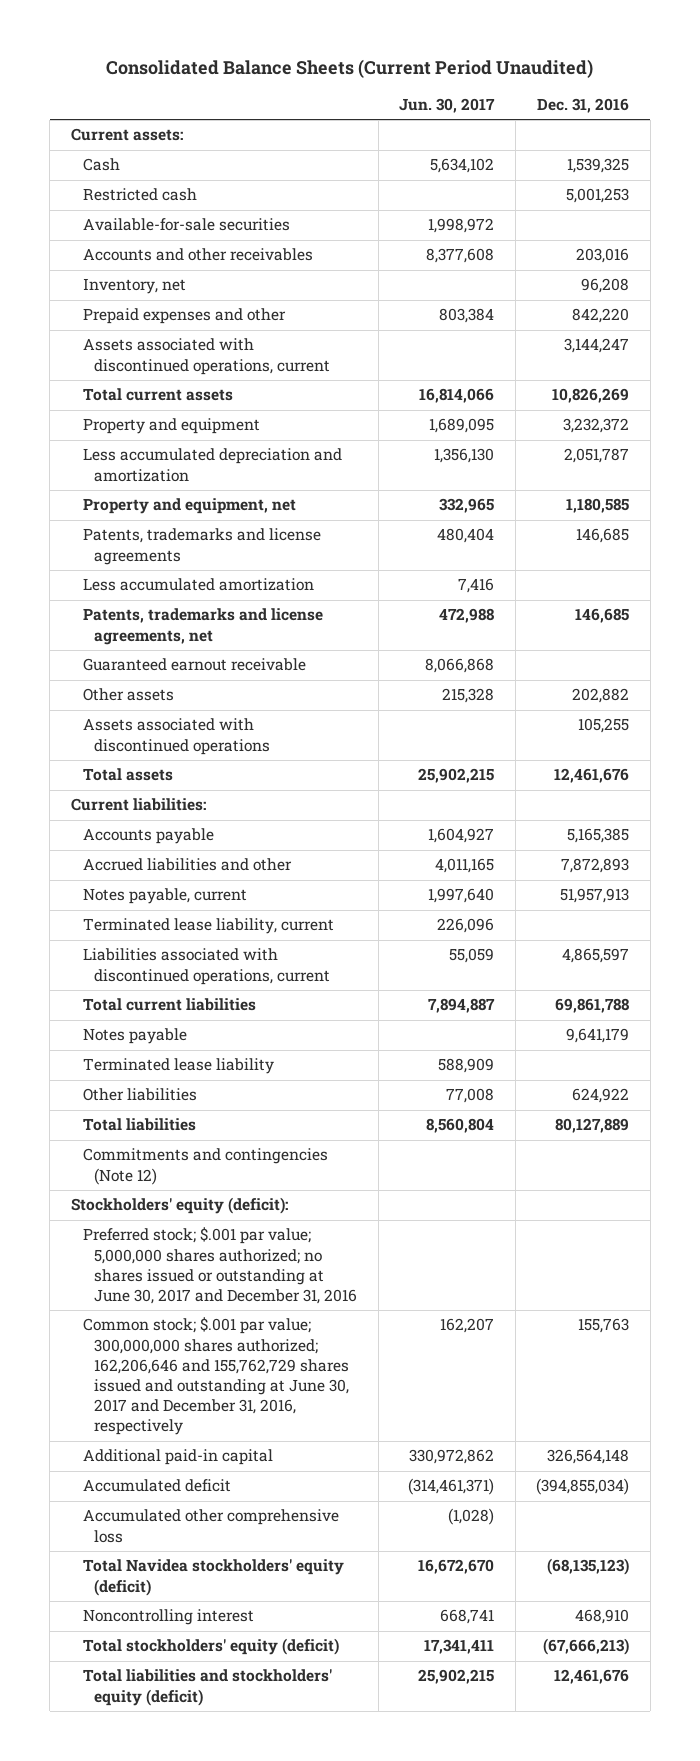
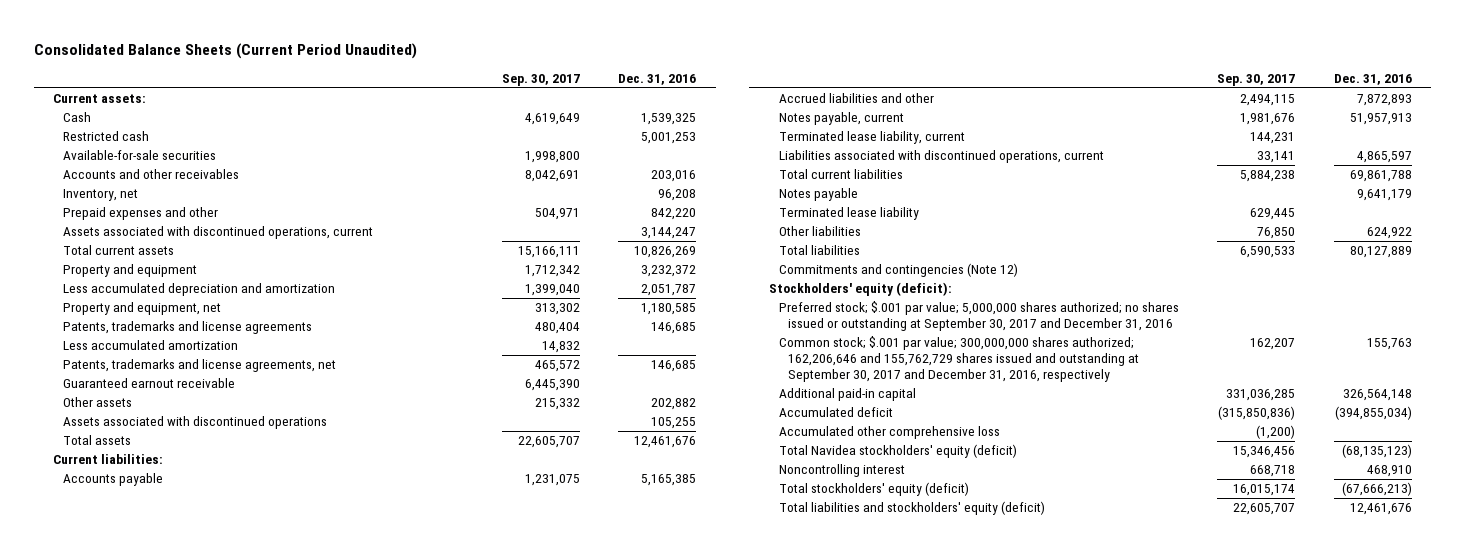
[399,98,496,114] Jun. 30, 2017 -> none
none -> [501,73,580,86] Sep. 30, 2017
[82,1227,358,1304] Preferred stock; $.001 par value; 5,000,000 shares authorized; no shares issued or outstanding at June 30, 2017 and December 31, 2016 -> [778,301,1179,332] Preferred stock; $.001 par value; 5,000,000 shares authorized; no shares issued or outstanding at September 30, 2017 and December 31, 2016
[82,1317,350,1436] Common stock; $.001 par value; 300,000,000 shares authorized; 162,206,646 and 155,762,729 shares issued and outstanding at June 30, 2017 and December 31, 2016, respectively -> [778,336,1140,383] Common stock; $.001 par value; 300,000,000 shares authorized; 162,206,646 and 155,762,729 shares issued and outstanding at September 30, 2017 and December 31, 2016, respectively

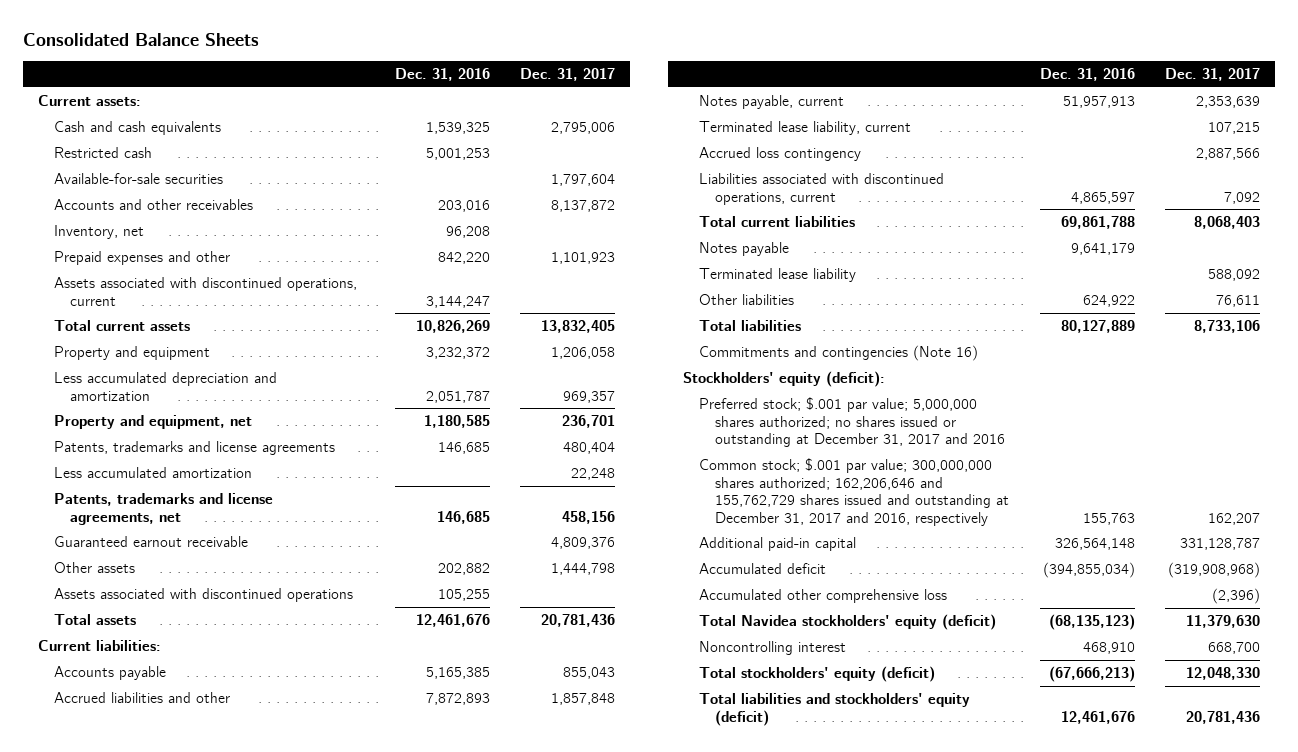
[33,42,417,59] Consolidated Balance Sheets (Current Period Unaudited) -> [22,33,259,47] Consolidated Balance Sheets
[501,73,580,86] Sep. 30, 2017 -> none
none -> [520,68,616,82] Dec. 31, 2017
[63,112,92,123] Cash -> [54,121,222,136] Cash and cash equivalents
none -> [699,147,862,162] Accrued loss contingency
[778,263,1018,278] Commitments and contingencies (Note 12) -> [699,345,979,362] Commitments and contingencies (Note 16)
[778,301,1179,332] Preferred stock; $.001 par value; 5,000,000 shares authorized; no shares issued or outstanding at September 30, 2017 and December 31, 2016 -> [699,397,1006,448] Preferred stock; $.001 par value; 5,000,000 shares authorized; no shares issued or outstanding at December 31, 2017 and 2016
[778,336,1140,383] Common stock; $.001 par value; 300,000,000 shares authorized; 162,206,646 and 155,762,729 shares issued and outstanding at September 30, 2017 and December 31, 2016, respectively -> [699,458,1010,526] Common stock; $.001 par value; 300,000,000 shares authorized; 162,206,646 and 155,762,729 shares issued and outstanding at December 31, 2017 and 2016, respectively

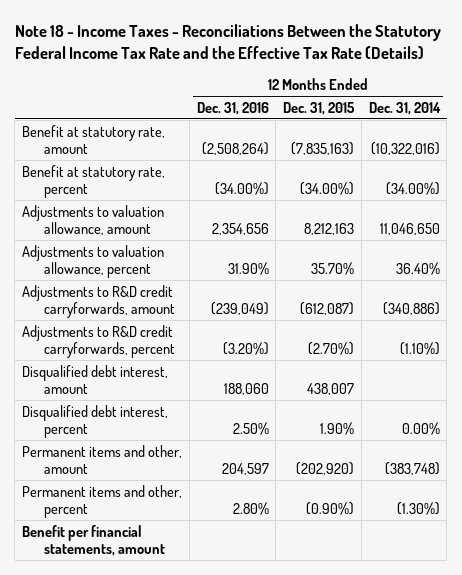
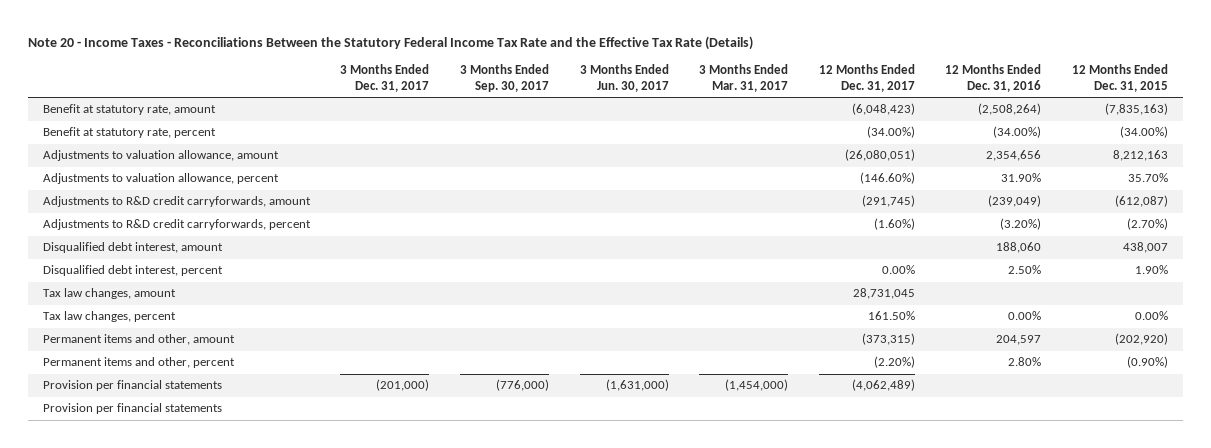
[14,24,441,60] Note 18 - Income Taxes - Reconciliations Between the Statutory Federal Income Tax Rate and the Effective Tax Rate (Details) -> [27,35,753,50] Note 20 - Income Taxes - Reconciliations Between the Statutory Federal Income Tax Rate and the Effective Tax Rate (Details)
[368,101,441,115] Dec. 31, 2014 -> none
none -> [340,64,430,92] 3 Months Ended Dec. 31, 2017
none -> [459,64,549,92] 3 Months Ended Sep. 30, 2017
none -> [579,64,669,92] 3 Months Ended Jun. 30, 2017
none -> [699,64,789,92] 3 Months Ended Mar. 31, 2017
none -> [818,64,915,92] 12 Months Ended Dec. 31, 2017
none -> [42,288,176,300] Tax law changes, amount
none -> [42,311,176,323] Tax law changes, percent
[22,524,166,557] Benefit per financial statements, amount -> [42,380,222,392] Provision per financial statements
none -> [42,403,222,415] Provision per financial statements

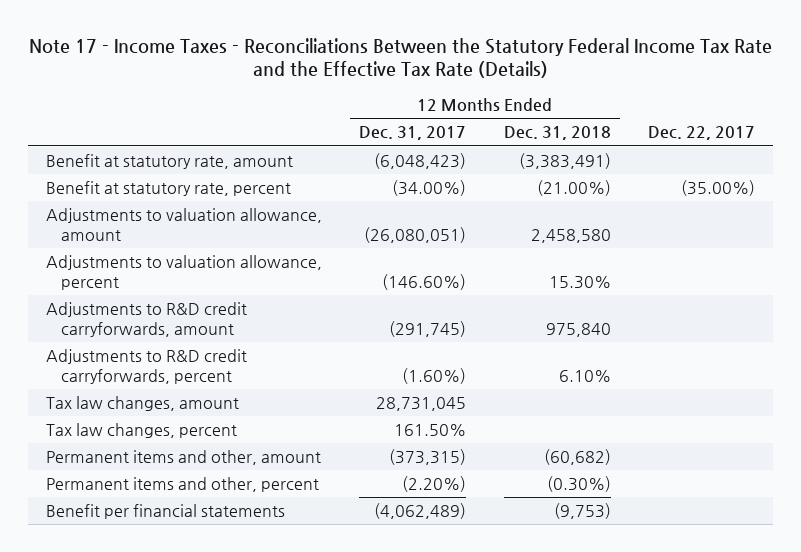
[27,35,753,50] Note 20 - Income Taxes - Reconciliations Between the Statutory Federal Income Tax Rate and the Effective Tax Rate (Details) -> [29,37,773,79] Note 17 - Income Taxes - Reconciliations Between the Statutory Federal Income Tax Rate and the Effective Tax Rate (Details)
[340,64,430,92] 3 Months Ended Dec. 31, 2017 -> none
[459,64,549,92] 3 Months Ended Sep. 30, 2017 -> none
[579,64,669,92] 3 Months Ended Jun. 30, 2017 -> none
[699,64,789,92] 3 Months Ended Mar. 31, 2017 -> none
[945,64,1042,92] 12 Months Ended Dec. 31, 2016 -> none
[1071,64,1168,92] 12 Months Ended Dec. 31, 2015 -> none
none -> [503,126,611,141] Dec. 31, 2018
none -> [647,126,755,141] Dec. 22, 2017
[42,242,223,254] Disqualified debt interest, amount -> none
[42,265,223,277] Disqualified debt interest, percent -> none
[42,403,222,415] Provision per financial statements -> none
[42,380,222,392] Provision per financial statements -> [46,504,286,520] Benefit per financial statements

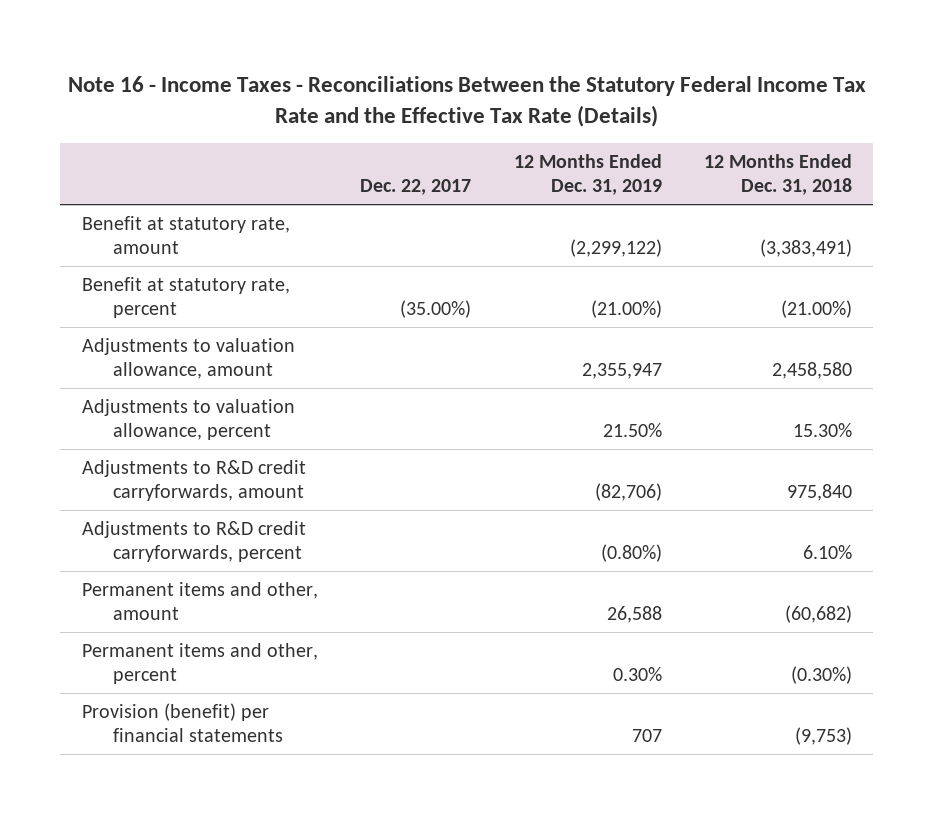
[29,37,773,79] Note 17 - Income Taxes - Reconciliations Between the Statutory Federal Income Tax Rate and the Effective Tax Rate (Details) -> [67,75,866,127] Note 16 - Income Taxes - Reconciliations Between the Statutory Federal Income Tax Rate and the Effective Tax Rate (Details)
[359,126,467,141] Dec. 31, 2017 -> none
none -> [513,153,662,196] 12 Months Ended Dec. 31, 2019
[46,396,240,412] Tax law changes, amount -> none
[46,423,238,439] Tax law changes, percent -> none
[46,504,286,520] Benefit per financial statements -> [81,702,284,743] Provision (benefit) per financial statements

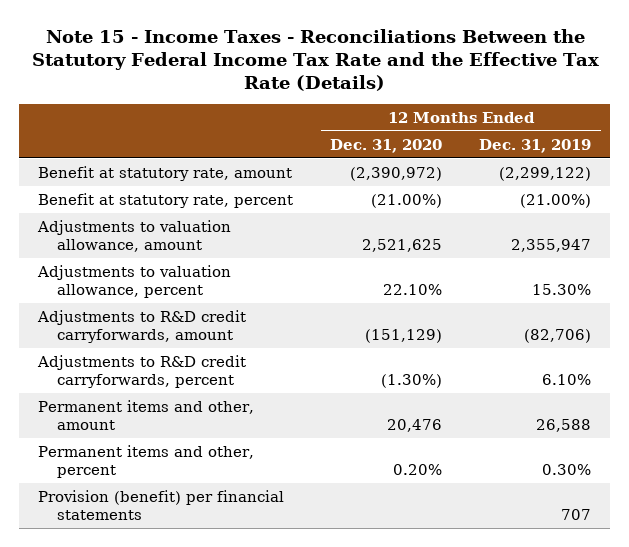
[67,75,866,127] Note 16 - Income Taxes - Reconciliations Between the Statutory Federal Income Tax Rate and the Effective Tax Rate (Details) -> [31,28,599,92] Note 15 - Income Taxes - Reconciliations Between the Statutory Federal Income Tax Rate and the Effective Tax Rate (Details)
[360,179,472,196] Dec. 22, 2017 -> none
[703,153,852,196] 12 Months Ended Dec. 31, 2018 -> none
none -> [330,138,443,153] Dec. 31, 2020
[602,423,662,438] 21.50% -> [532,283,592,295] 15.30%
[600,544,662,563] (0.80%) -> [542,373,592,385] 6.10%

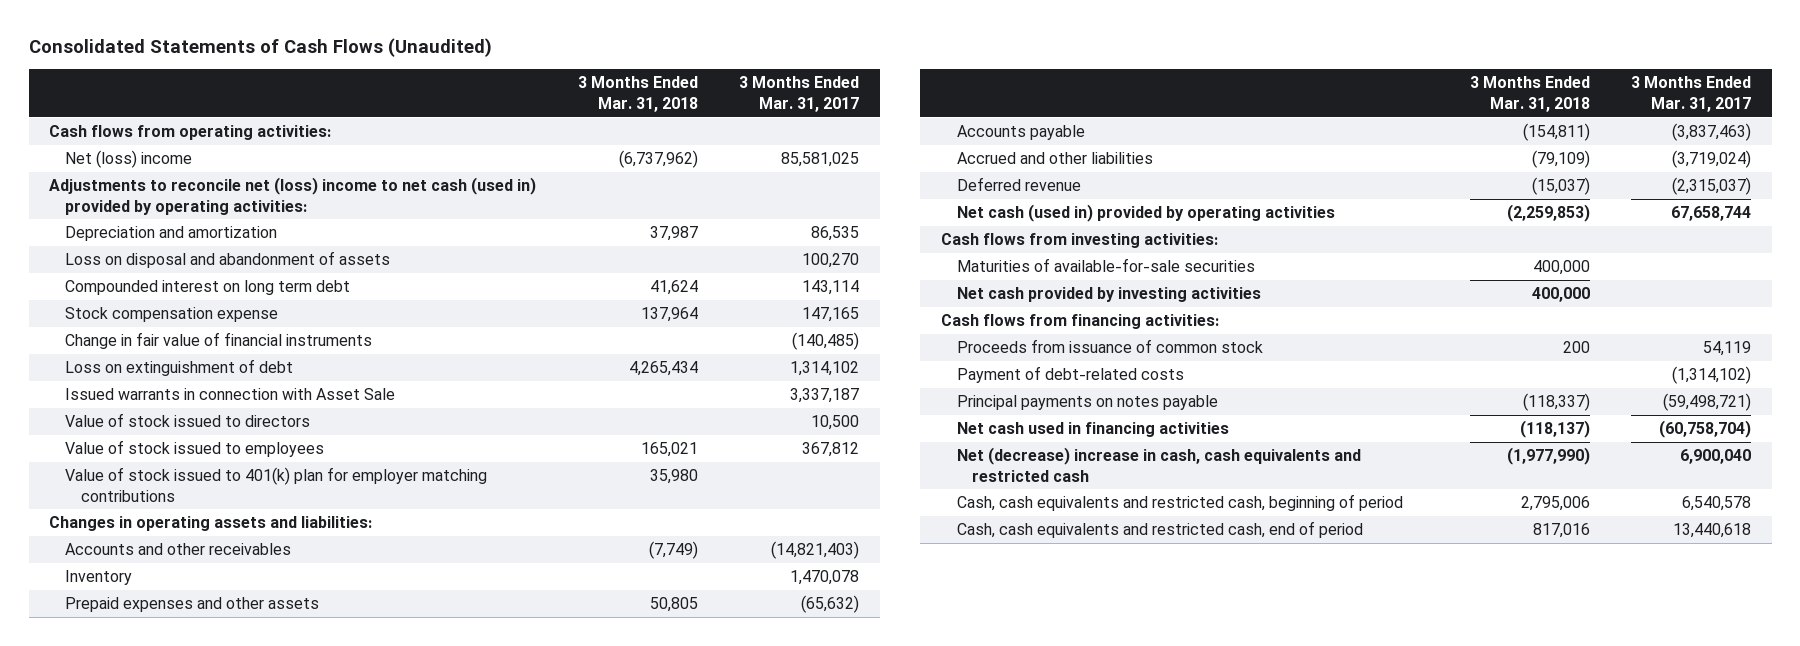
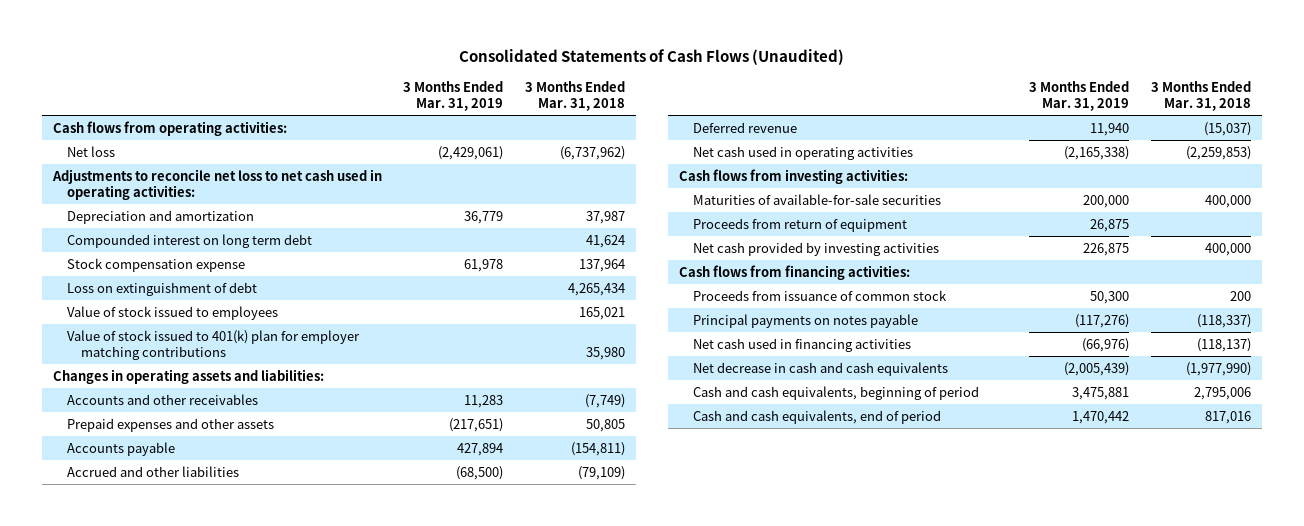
[739,76,860,112] 3 Months Ended Mar. 31, 2017 -> none
none -> [403,80,504,111] 3 Months Ended Mar. 31, 2019
[65,150,193,169] Net (loss) income -> [66,145,115,157] Net loss
[49,177,537,215] Adjustments to reconcile net (loss) income to net cash (used in) provided by operating activities: -> [51,168,382,200] Adjustments to reconcile net loss to net cash used in operating activities:
[65,251,391,269] Loss on disposal and abandonment of assets -> none
[65,332,373,350] Change in fair value of financial instruments -> none
[65,388,396,401] Issued warrants in connection with Asset Sale -> none
[65,413,311,428] Value of stock issued to directors -> none
[65,570,133,586] Inventory -> none
[956,204,1335,223] Net cash (used in) provided by operating activities -> [692,145,913,160] Net cash used in operating activities
none -> [692,217,907,232] Proceeds from return of equipment
[956,366,1184,384] Payment of debt-related costs -> none
[956,447,1361,482] Net (decrease) increase in cash, cash equivalents and restricted cash -> [692,361,948,376] Net decrease in cash and cash equivalents
[956,494,1403,512] Cash, cash equivalents and restricted cash, beginning of period -> [692,385,979,400] Cash and cash equivalents, beginning of period
[956,521,1363,539] Cash, cash equivalents and restricted cash, end of period -> [692,409,941,424] Cash and cash equivalents, end of period

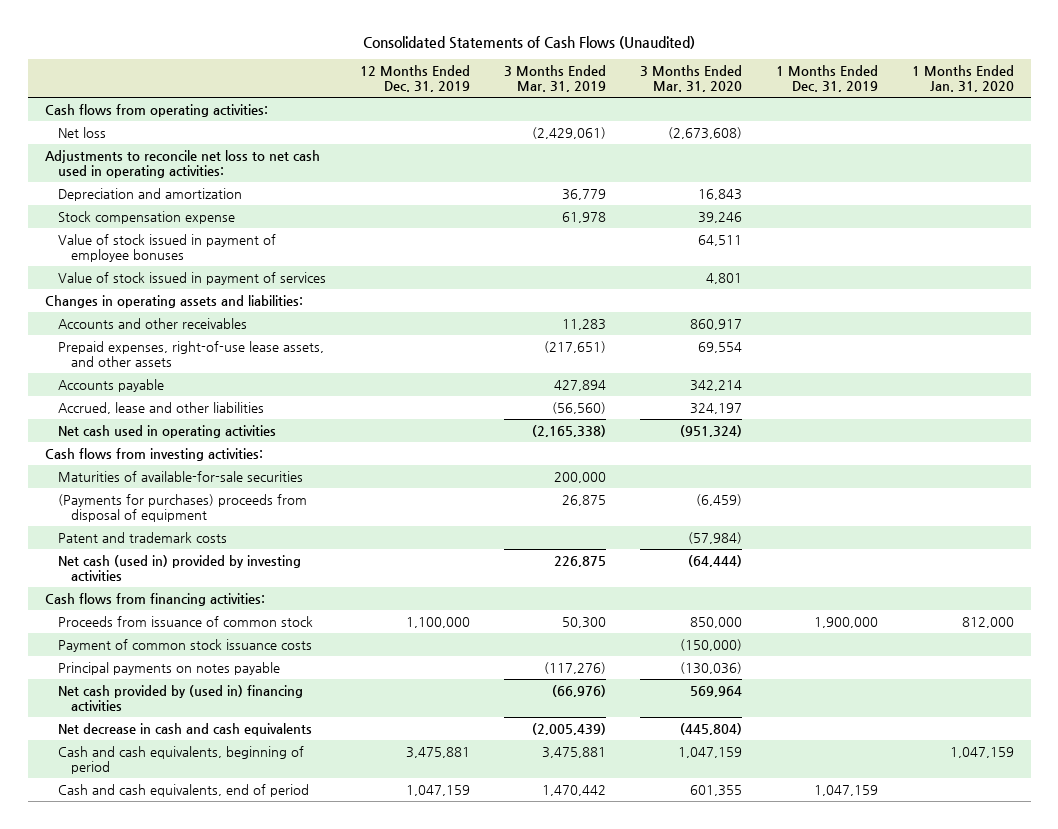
[524,80,625,111] 3 Months Ended Mar. 31, 2018 -> none
none -> [359,65,470,92] 12 Months Ended Dec. 31, 2019
none -> [639,65,742,92] 3 Months Ended Mar. 31, 2020
none -> [775,65,878,92] 1 Months Ended Dec. 31, 2019
none -> [911,65,1014,92] 1 Months Ended Jan. 31, 2020
[66,233,312,248] Compounded interest on long term debt -> none
[66,281,257,296] Loss on extinguishment of debt -> none
[66,329,360,360] Value of stock issued to 401(k) plan for employer matching contributions -> none
[66,305,278,320] Value of stock issued to employees -> [57,233,276,262] Value of stock issued in payment of employee bonuses
none -> [57,271,326,285] Value of stock issued in payment of services
[66,417,274,432] Prepaid expenses and other assets -> [57,340,324,367] Prepaid expenses, right-of-use lease assets, and other assets
[692,121,797,133] Deferred revenue -> none
[66,465,239,477] Accrued and other liabilities -> [57,401,264,414] Accrued, lease and other liabilities
[456,465,504,480] (68,500) -> [551,401,606,414] (56,560)
[692,217,907,232] Proceeds from return of equipment -> [57,493,307,522] (Payments for purchases) proceeds from disposal of equipment
none -> [57,531,227,543] Patent and trademark costs
[692,241,939,256] Net cash provided by investing activities -> [57,554,301,581] Net cash (used in) provided by investing activities
none -> [57,638,312,652] Payment of common stock issuance costs
[692,337,911,352] Net cash used in financing activities -> [57,684,303,711] Net cash provided by (used in) financing activities

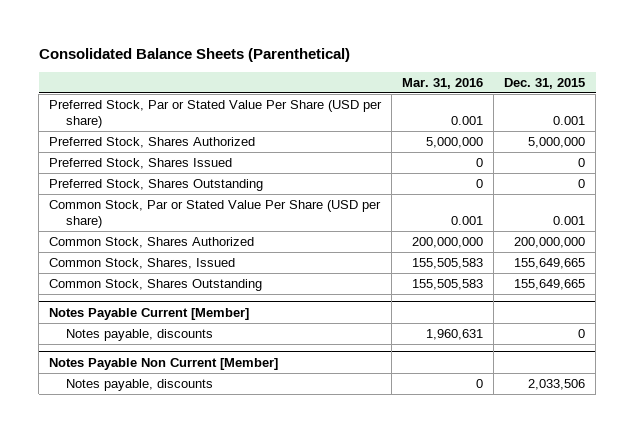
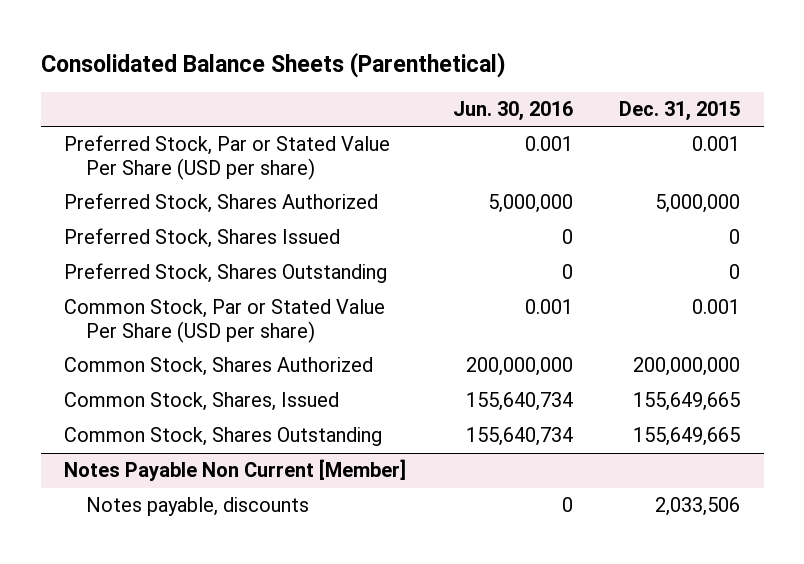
[402,77,484,89] Mar. 31, 2016 -> none
none -> [452,101,573,122] Jun. 30, 2016
[49,307,250,320] Notes Payable Current [Member] -> none
[65,328,213,341] Notes payable, discounts -> none

